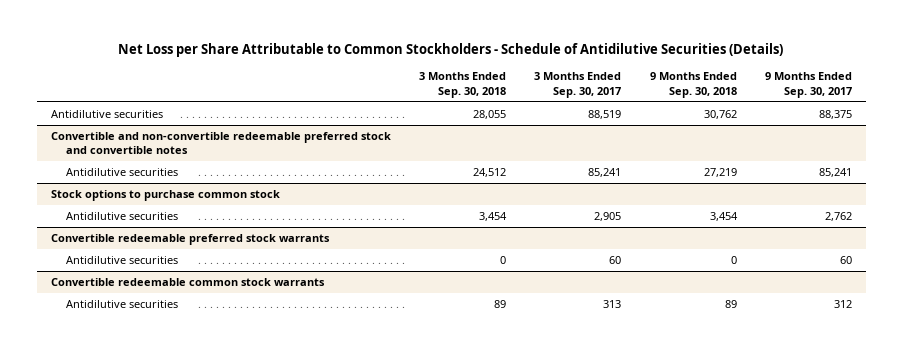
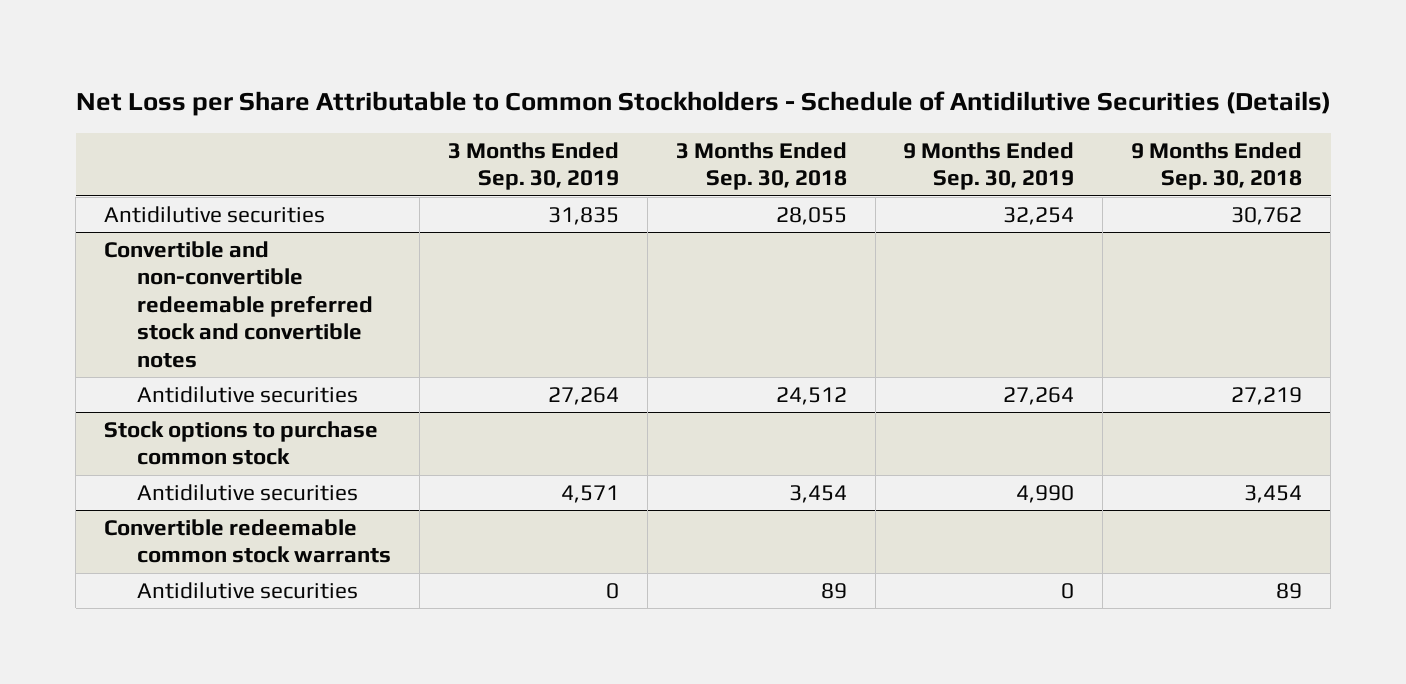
[534,72,622,98] 3 Months Ended Sep. 30, 2017 -> none
[764,72,852,98] 9 Months Ended Sep. 30, 2017 -> none
none -> [448,141,620,191] 3 Months Ended Sep. 30, 2019
none -> [903,141,1075,191] 9 Months Ended Sep. 30, 2019
[50,234,330,246] Convertible redeemable preferred stock warrants -> none
[65,256,178,265] Antidilutive securities -> none

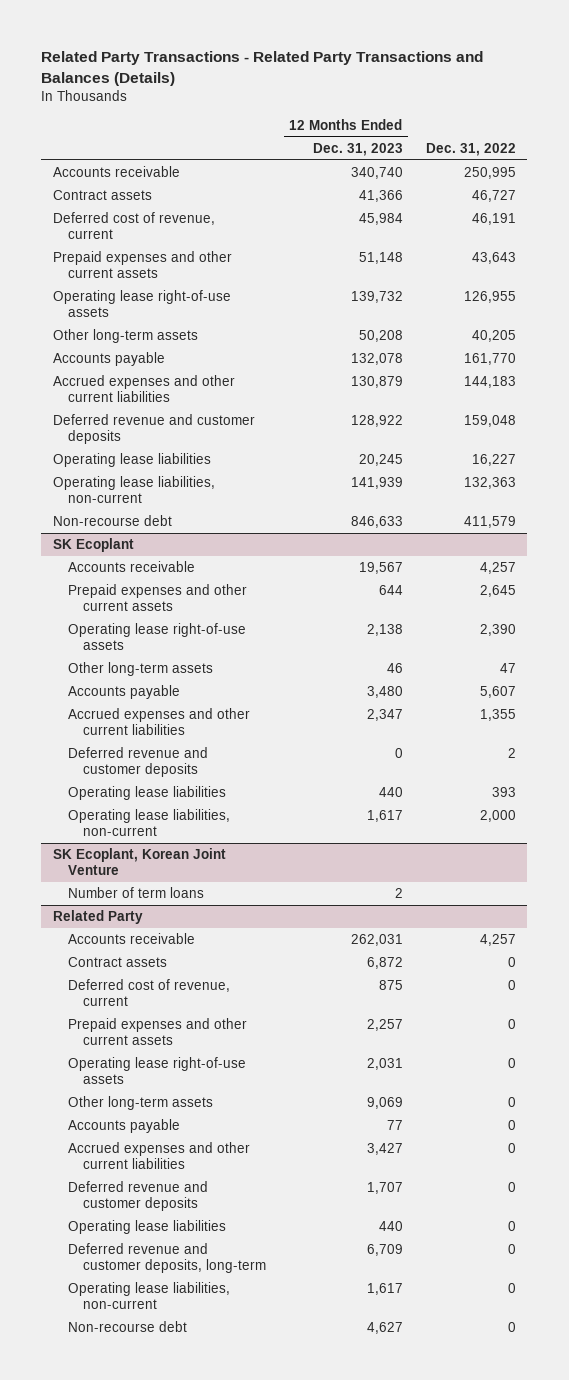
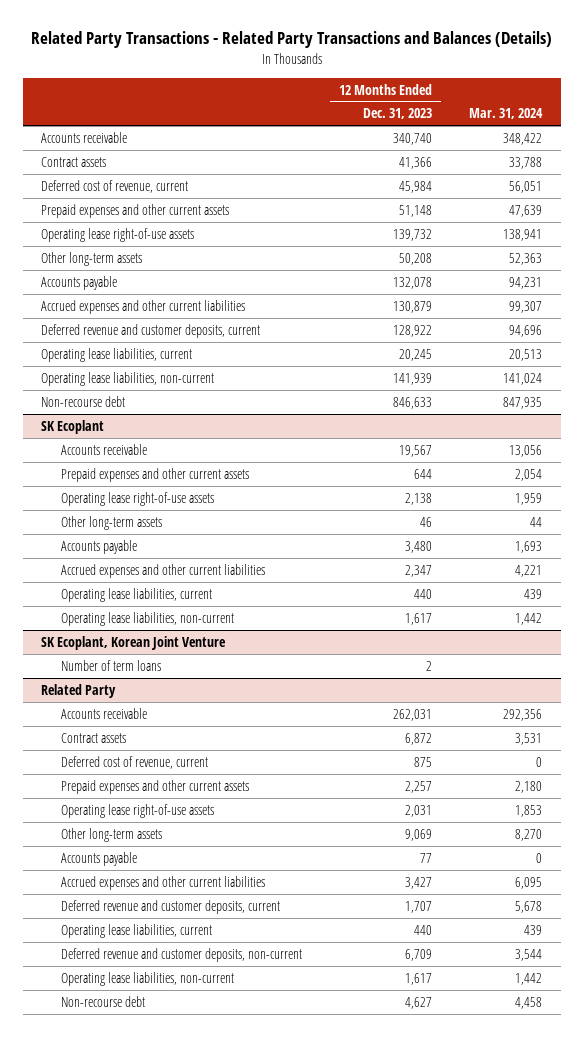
[425,142,516,156] Dec. 31, 2022 -> none
none -> [469,108,544,120] Mar. 31, 2024
[52,413,255,444] Deferred revenue and customer deposits -> [41,323,261,338] Deferred revenue and customer deposits, current
[52,452,211,467] Operating lease liabilities -> [41,347,193,362] Operating lease liabilities, current
[68,746,209,777] Deferred revenue and customer deposits -> none
[68,785,227,800] Operating lease liabilities -> [60,587,212,602] Operating lease liabilities, current
[68,1180,209,1211] Deferred revenue and customer deposits -> [60,899,280,914] Deferred revenue and customer deposits, current
[68,1219,227,1234] Operating lease liabilities -> [60,923,212,938] Operating lease liabilities, current
[68,1242,267,1273] Deferred revenue and customer deposits, long-term -> [60,947,302,962] Deferred revenue and customer deposits, non-current

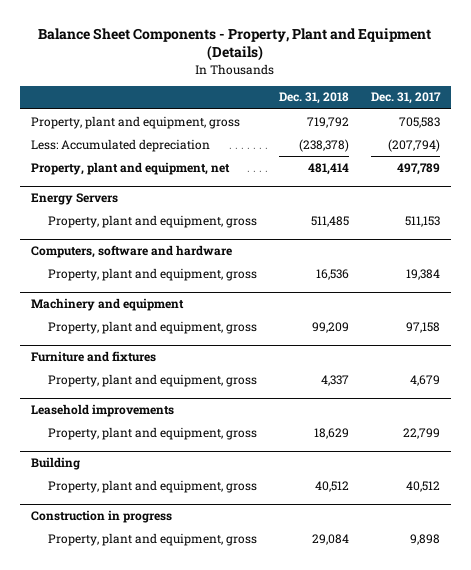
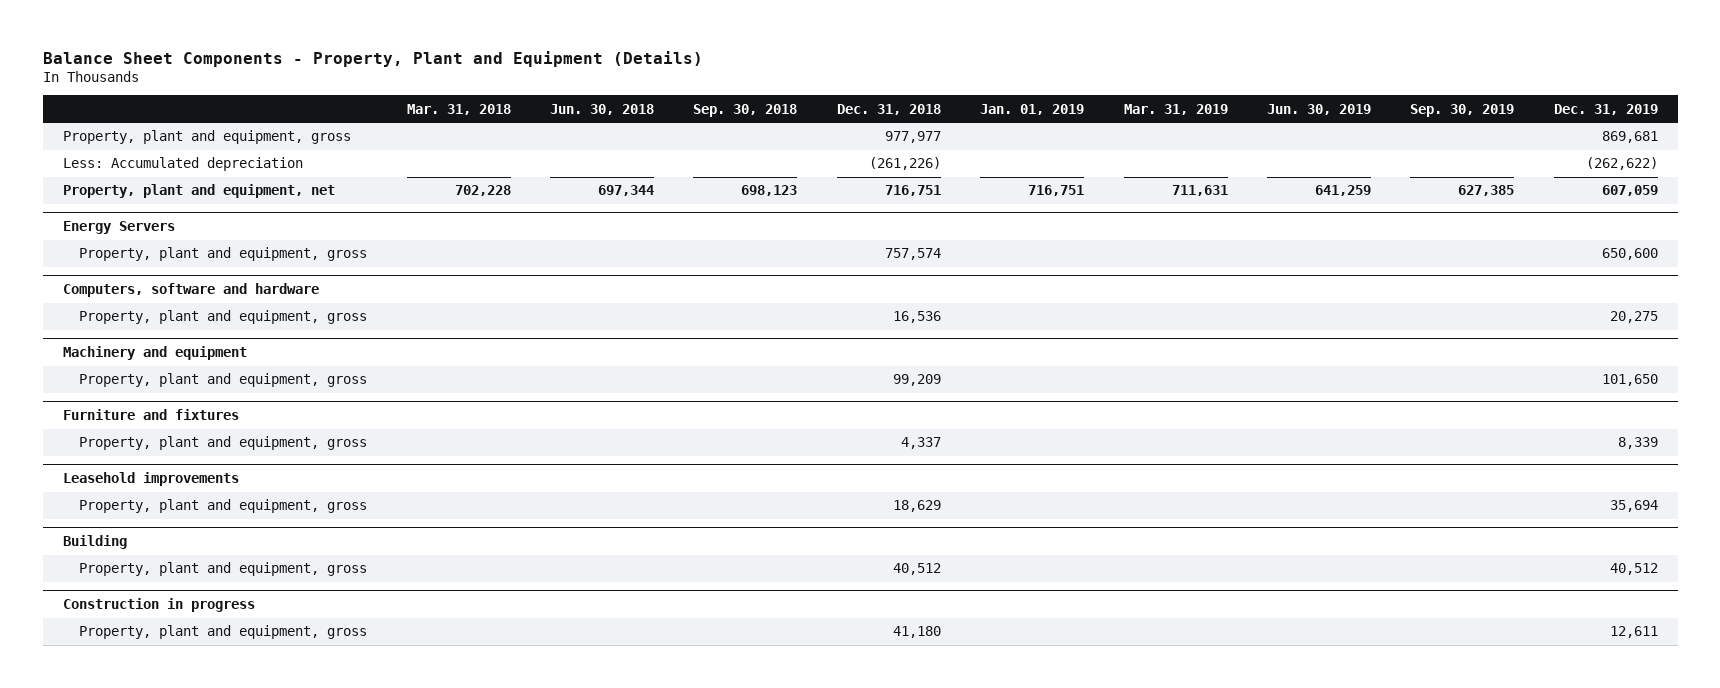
[370,92,441,105] Dec. 31, 2017 -> none
none -> [406,103,511,115] Mar. 31, 2018
none -> [549,103,654,115] Jun. 30, 2018
none -> [693,103,798,117] Sep. 30, 2018
none -> [980,103,1085,115] Jan. 01, 2019
none -> [1123,103,1228,115] Mar. 31, 2019
none -> [1266,103,1371,115] Jun. 30, 2019
none -> [1410,103,1515,117] Sep. 30, 2019
none -> [1553,103,1658,115] Dec. 31, 2019
[306,116,349,128] 719,792 -> [884,131,941,144] 977,977
[298,138,349,152] (238,378) -> [868,157,941,171] (261,226)
[307,162,349,175] 481,414 -> [884,185,941,197] 716,751
[310,215,349,227] 511,485 -> [884,248,941,261] 757,574
[311,533,349,545] 29,084 -> [892,626,941,639] 41,180

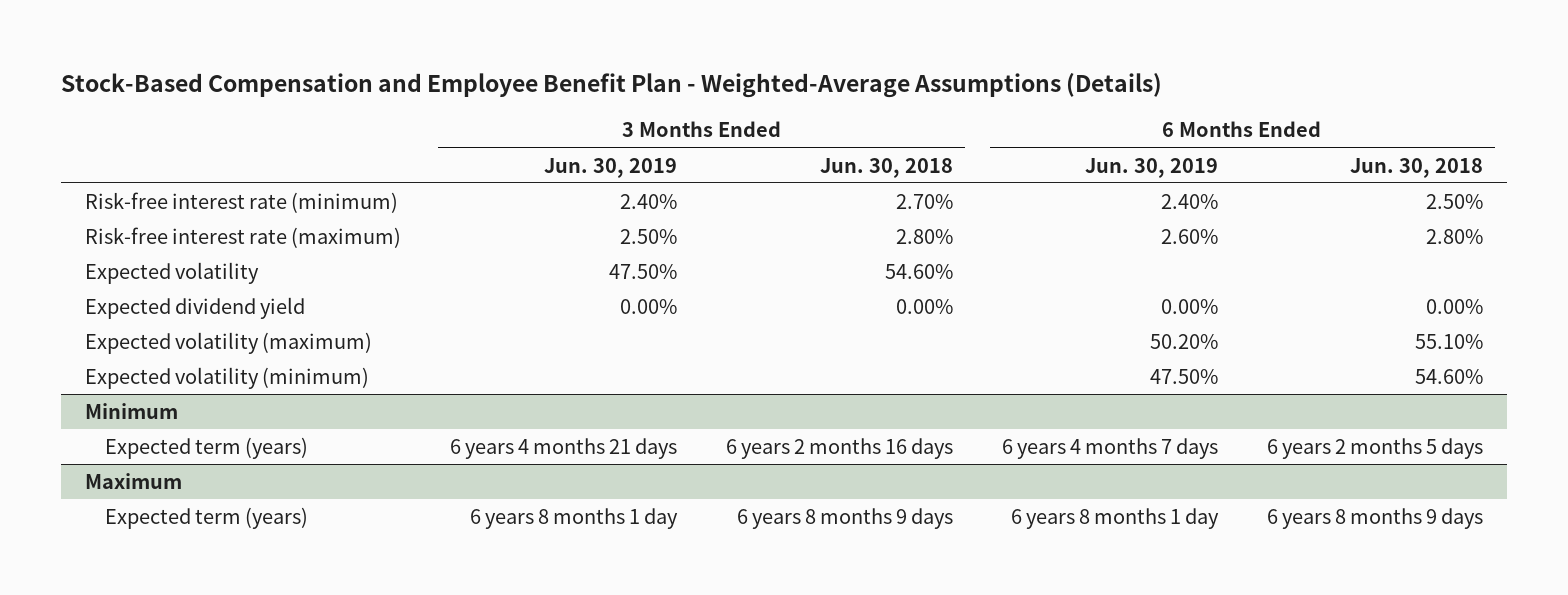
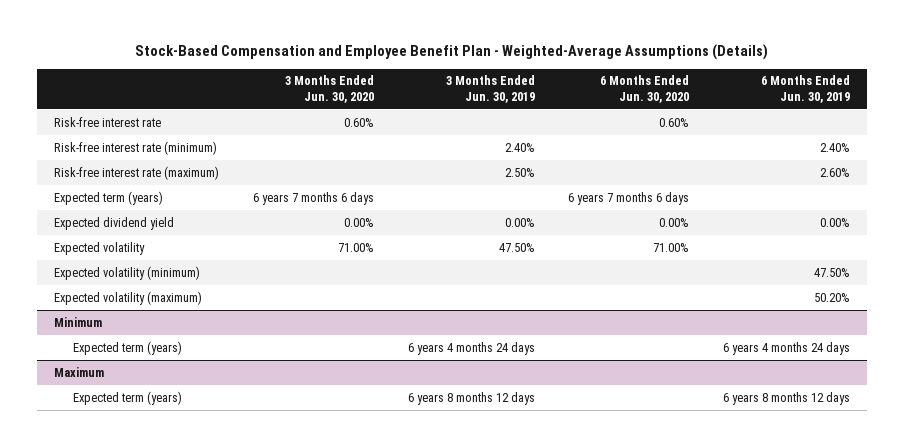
[820,157,954,178] Jun. 30, 2018 -> none
[1349,157,1483,178] Jun. 30, 2018 -> none
none -> [284,75,374,104] 3 Months Ended Jun. 30, 2020
none -> [600,75,690,104] 6 Months Ended Jun. 30, 2020
none -> [53,116,161,127] Risk-free interest rate
none -> [53,190,163,205] Expected term (years)
[85,262,260,285] Expected volatility -> [53,241,145,255] Expected volatility
[85,332,373,355] Expected volatility (maximum) -> [53,290,202,305] Expected volatility (maximum)
[450,438,678,460] 6 years 4 months 21 days -> [407,341,535,355] 6 years 4 months 24 days
[1001,438,1218,460] 6 years 4 months 7 days -> [723,341,851,355] 6 years 4 months 24 days
[470,508,679,530] 6 years 8 months 1 day -> [407,391,535,405] 6 years 8 months 12 days
[1010,508,1219,530] 6 years 8 months 1 day -> [723,391,851,405] 6 years 8 months 12 days

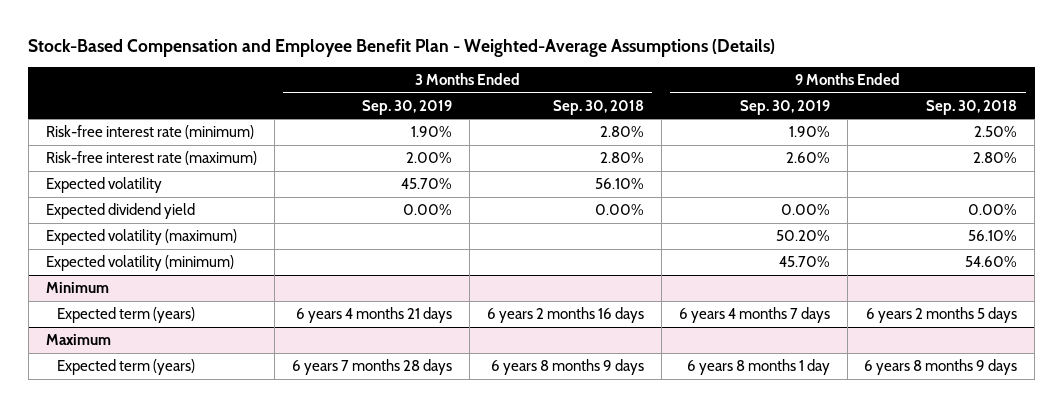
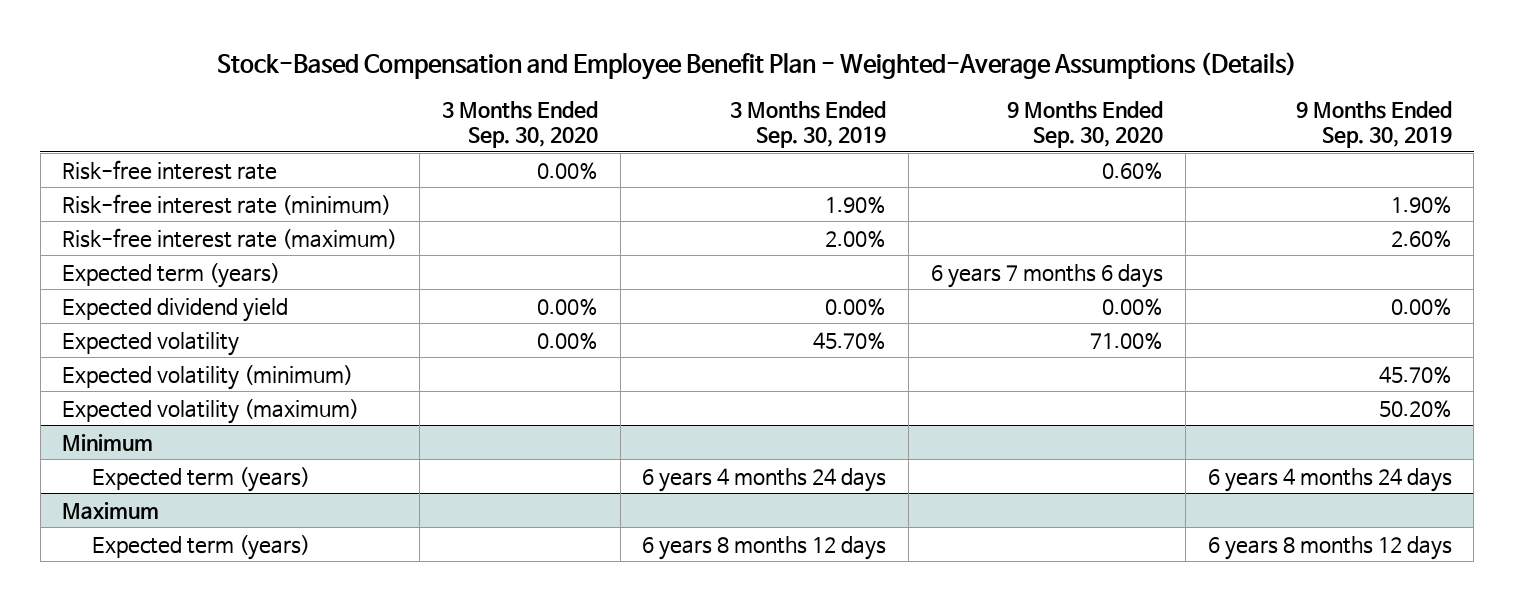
[552,99,644,115] Sep. 30, 2018 -> none
[926,99,1018,115] Sep. 30, 2018 -> none
none -> [441,101,598,148] 3 Months Ended Sep. 30, 2020
none -> [1007,101,1164,148] 9 Months Ended Sep. 30, 2020
none -> [62,159,278,180] Risk-free interest rate
none -> [62,262,281,288] Expected term (years)
[45,177,162,194] Expected volatility -> [62,331,240,356] Expected volatility
[45,229,237,246] Expected volatility (maximum) -> [62,398,360,424] Expected volatility (maximum)
[295,307,452,324] 6 years 4 months 21 days -> [642,467,887,492] 6 years 4 months 24 days
[678,307,830,324] 6 years 4 months 7 days -> [1207,467,1452,492] 6 years 4 months 24 days
[291,359,452,376] 6 years 7 months 28 days -> [642,535,887,560] 6 years 8 months 12 days
[686,359,830,376] 6 years 8 months 1 day -> [1207,535,1452,560] 6 years 8 months 12 days

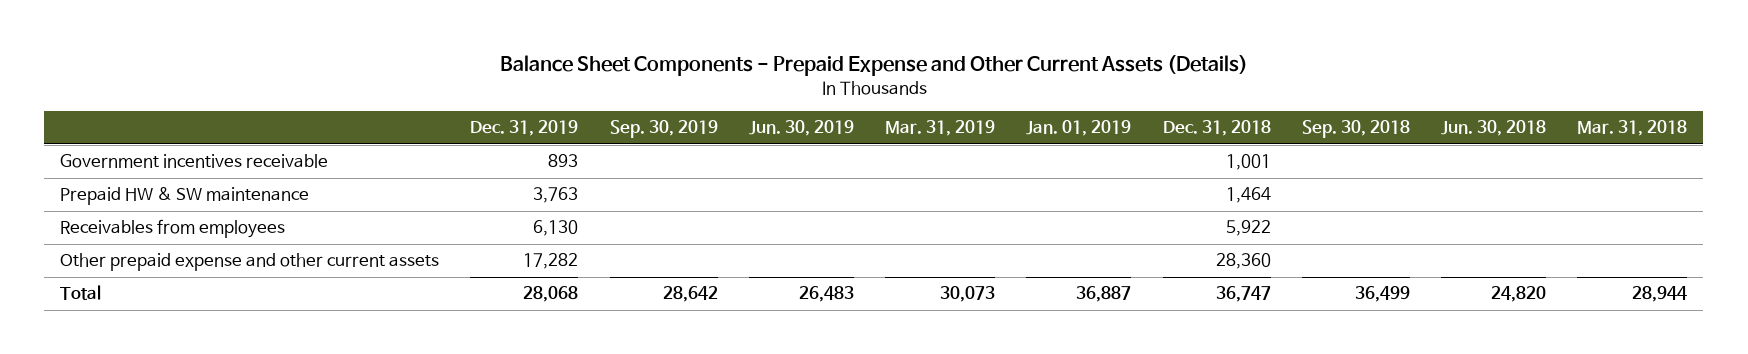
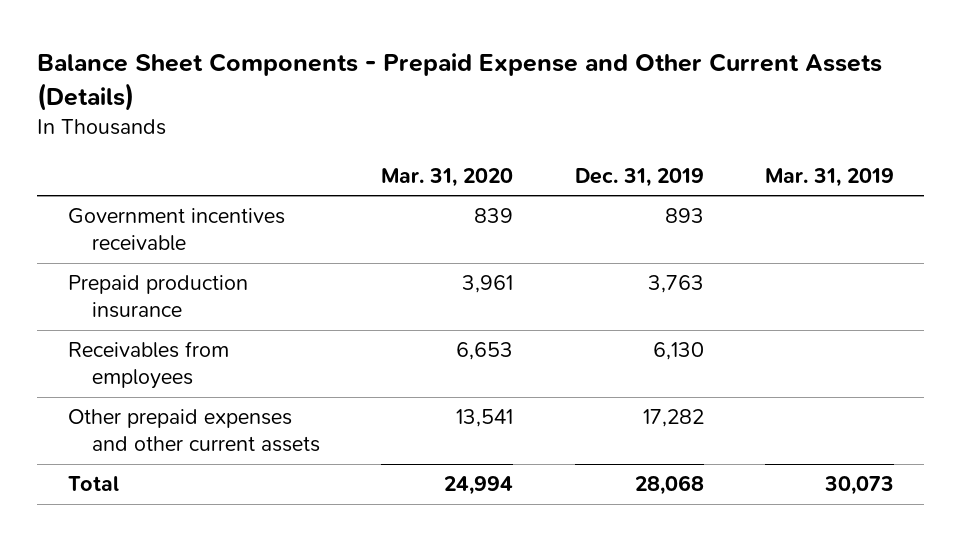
[609,120,718,139] Sep. 30, 2019 -> none
[748,120,854,137] Jun. 30, 2019 -> none
[1026,120,1132,137] Jan. 01, 2019 -> none
[1162,120,1271,137] Dec. 31, 2018 -> none
[1301,120,1410,139] Sep. 30, 2018 -> none
[1441,120,1547,137] Jun. 30, 2018 -> none
[1577,120,1688,137] Mar. 31, 2018 -> none
none -> [381,167,514,187] Mar. 31, 2020
[60,187,310,206] Prepaid HW & SW maintenance -> [67,275,248,319] Prepaid production insurance
[60,253,440,272] Other prepaid expense and other current assets -> [67,409,321,453] Other prepaid expenses and other current assets

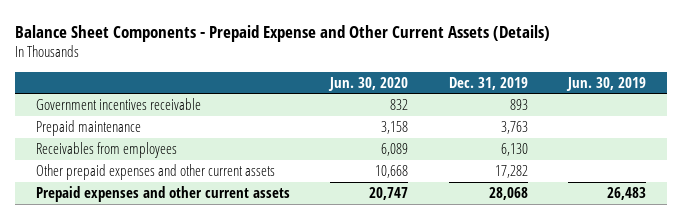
[381,167,514,187] Mar. 31, 2020 -> none
[764,167,894,187] Mar. 31, 2019 -> none
none -> [328,76,409,91] Jun. 30, 2020
none -> [566,76,647,91] Jun. 30, 2019
[67,275,248,319] Prepaid production insurance -> [35,119,141,136] Prepaid maintenance
[67,476,119,492] Total -> [35,185,290,202] Prepaid expenses and other current assets

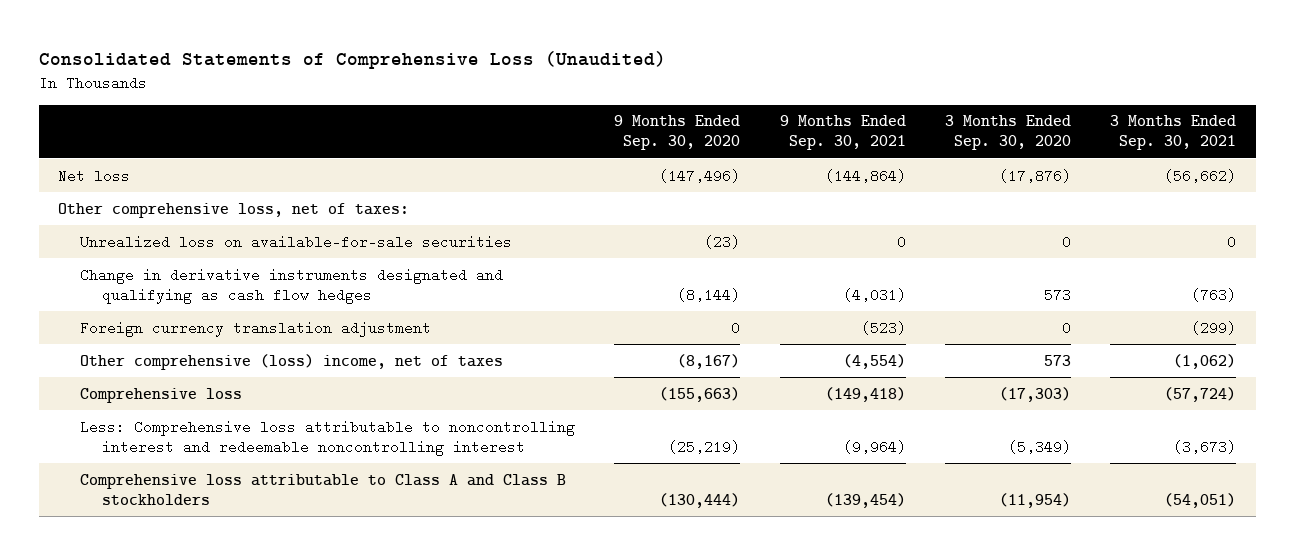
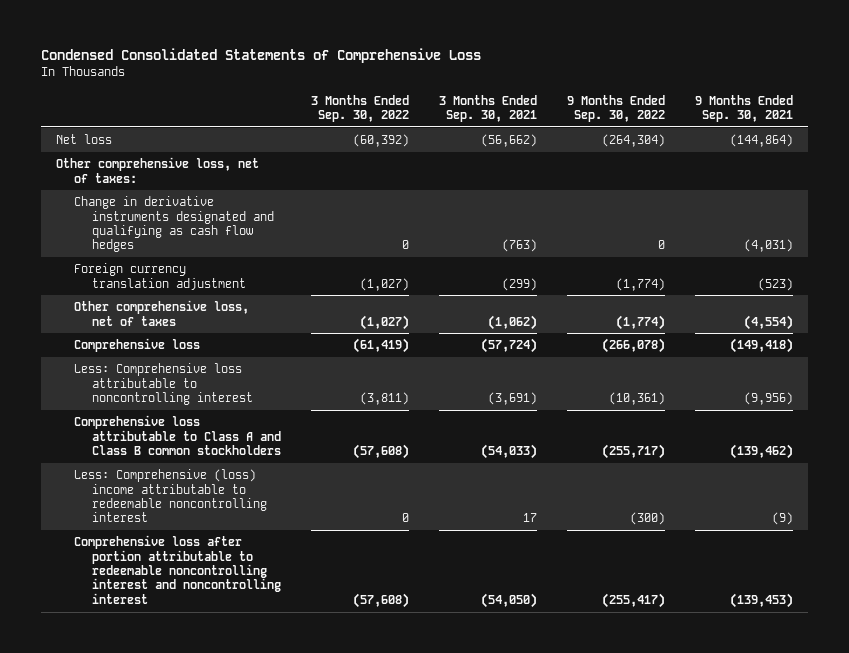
[38,50,666,69] Consolidated Statements of Comprehensive Loss (Unaudited) -> [41,48,482,64] Condensed Consolidated Statements of Comprehensive Loss
[614,115,741,151] 9 Months Ended Sep. 30, 2020 -> none
[944,115,1071,151] 3 Months Ended Sep. 30, 2020 -> none
none -> [311,94,410,123] 3 Months Ended Sep. 30, 2022
none -> [567,94,666,123] 9 Months Ended Sep. 30, 2022
[80,234,513,249] Unrealized loss on available-for-sale securities -> none
[80,353,504,370] Other comprehensive (loss) income, net of taxes -> [74,300,250,326] Other comprehensive loss, net of taxes
[80,419,576,456] Less: Comprehensive loss attributable to noncontrolling interest and redeemable noncontrolling interest -> [74,363,254,406] Less: Comprehensive loss attributable to noncontrolling interest
[842,439,906,454] (9,964) -> [744,392,794,406] (9,956)
[1173,439,1237,454] (3,673) -> [488,392,538,406] (3,691)
[80,473,567,505] Comprehensive loss attributable to Class A and Class B stockholders -> [74,415,282,456] Comprehensive loss attributable to Class A and Class B common stockholders
[824,492,906,508] (139,454) -> [730,444,794,460] (139,462)
[1164,492,1237,508] (54,051) -> [481,444,538,460] (54,033)
none -> [74,469,268,523] Less: Comprehensive (loss) income attributable to redeemable noncontrolling interest
none -> [74,535,282,604] Comprehensive loss after portion attributable to redeemable noncontrolling interest and noncontrolling interest

